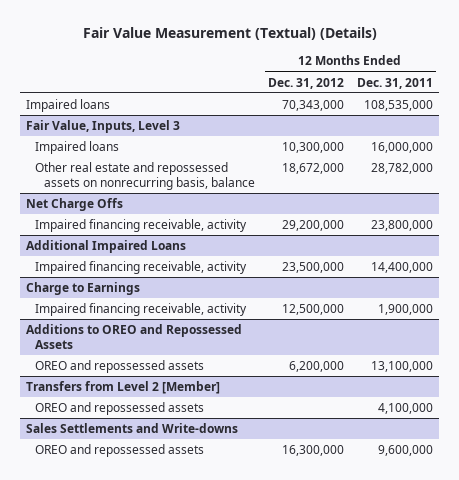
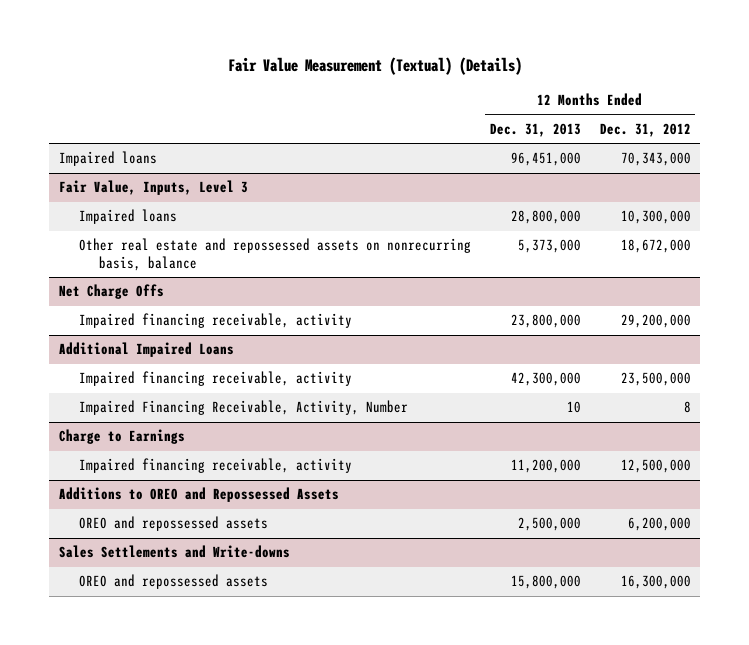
[356,77,433,89] Dec. 31, 2011 -> none
none -> [489,122,581,137] Dec. 31, 2013
none -> [78,400,408,416] Impaired Financing Receivable, Activity, Number
[26,380,221,394] Transfers from Level 2 [Member] -> none
[35,401,205,415] OREO and repossessed assets -> none

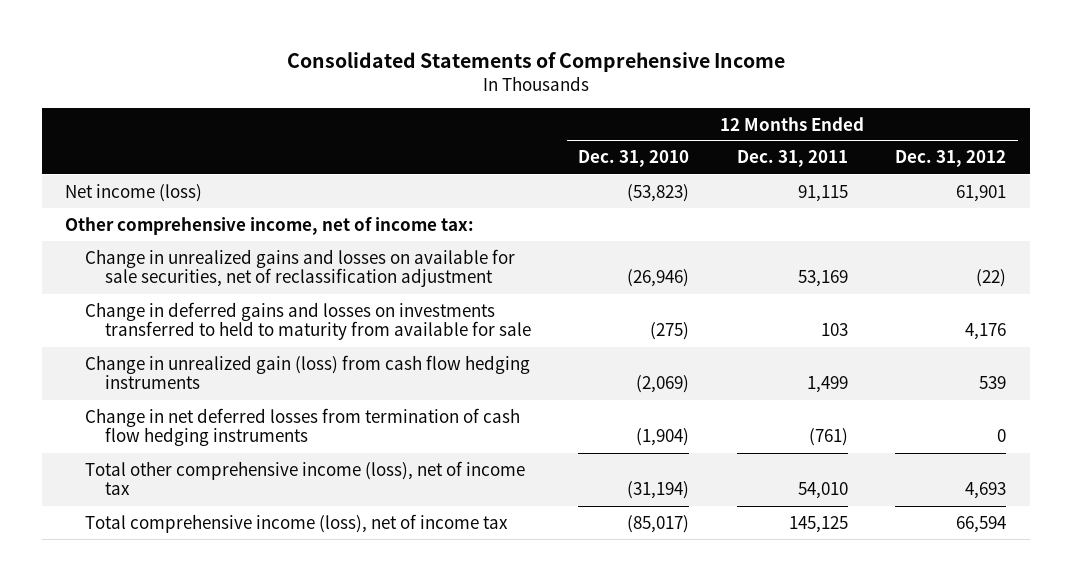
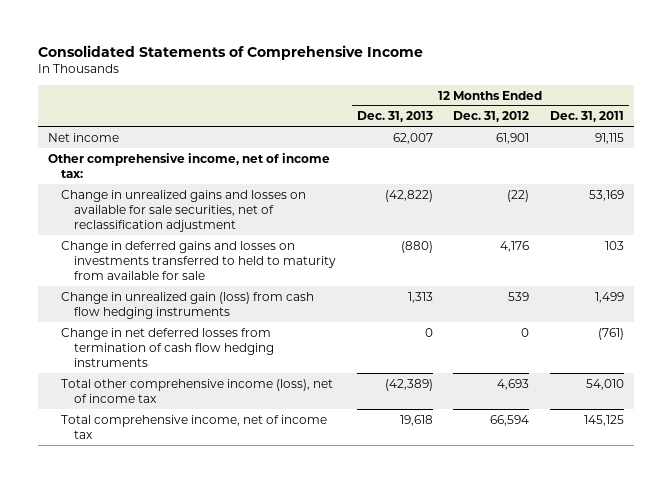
[578,150,690,168] Dec. 31, 2010 -> none
none -> [356,111,433,123] Dec. 31, 2013
[65,183,203,202] Net income (loss) -> [48,132,120,142] Net income
[85,513,509,533] Total comprehensive income (loss), net of income tax -> [61,414,328,439] Total comprehensive income, net of income tax

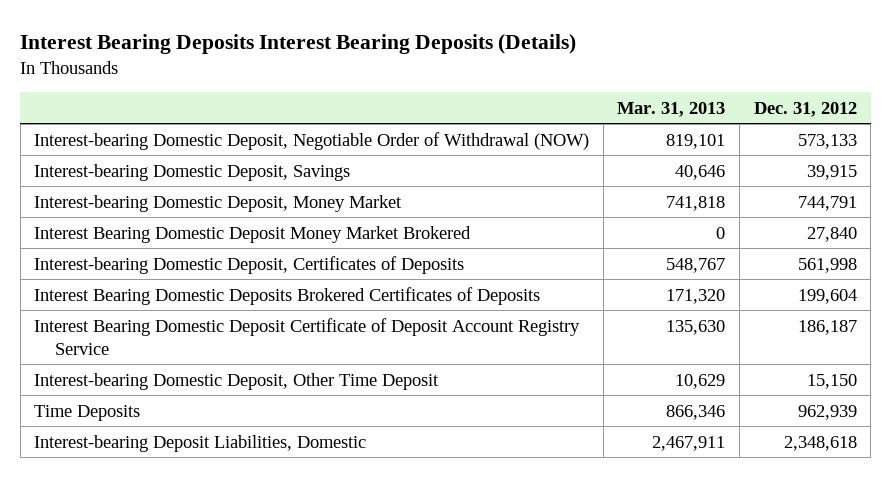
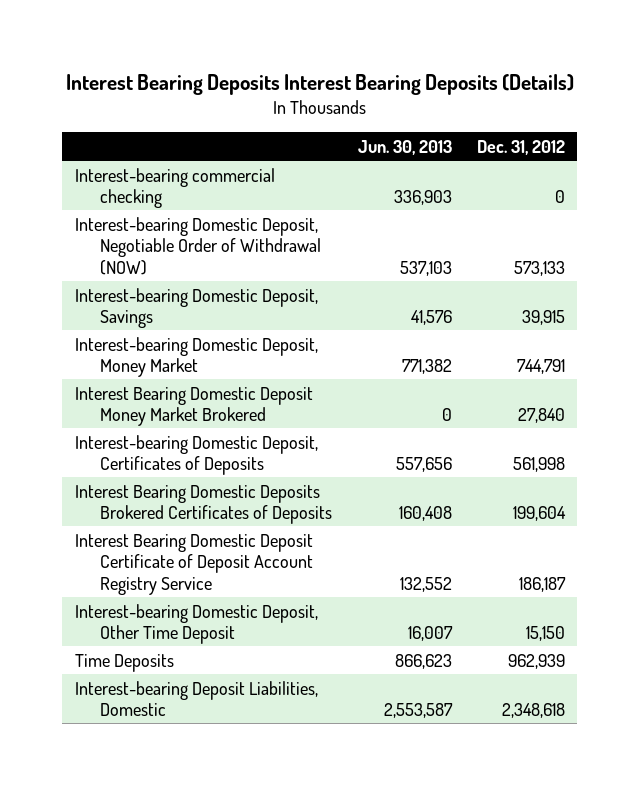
[617,101,726,117] Mar. 31, 2013 -> none
none -> [357,139,452,155] Jun. 30, 2013
none -> [74,167,275,209] Interest-bearing commercial checking

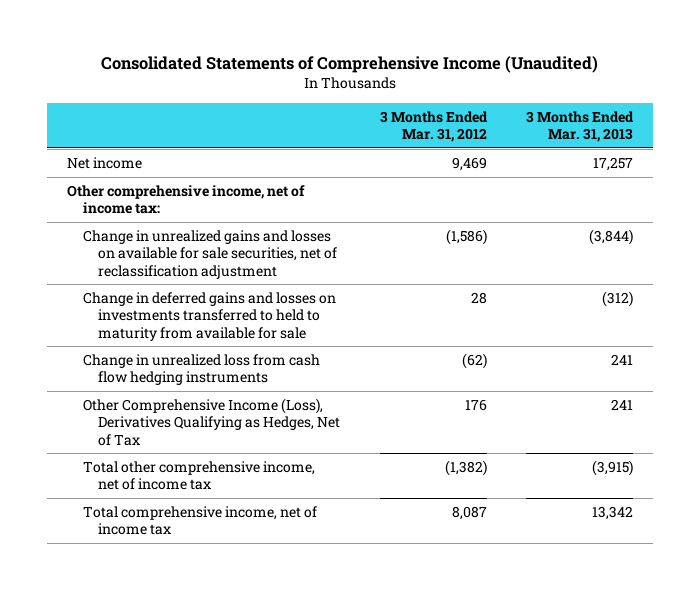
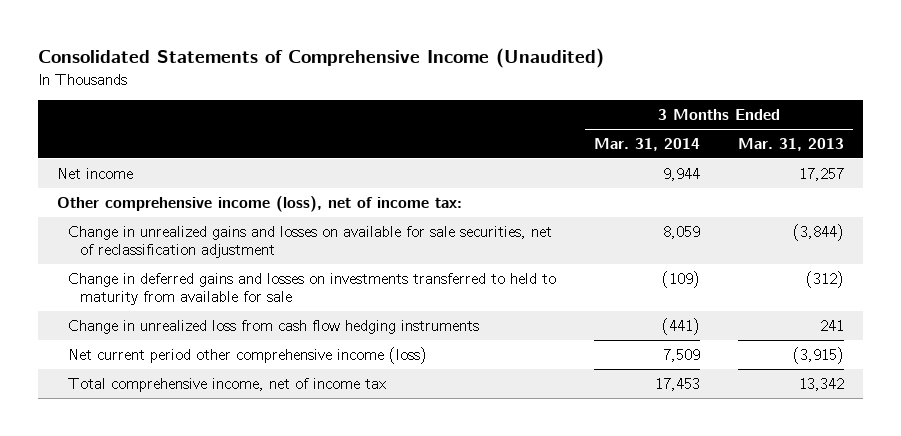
[379,110,488,142] 3 Months Ended Mar. 31, 2012 -> none
none -> [594,138,701,152] Mar. 31, 2014
[66,185,305,215] Other comprehensive income, net of income tax: -> [57,195,463,212] Other comprehensive income (loss), net of income tax:
[82,398,341,446] Other Comprehensive Income (Loss), Derivatives Qualifying as Hedges, Net of Tax -> none
[82,461,315,491] Total other comprehensive income, net of income tax -> [68,346,428,364] Net current period other comprehensive income (loss)

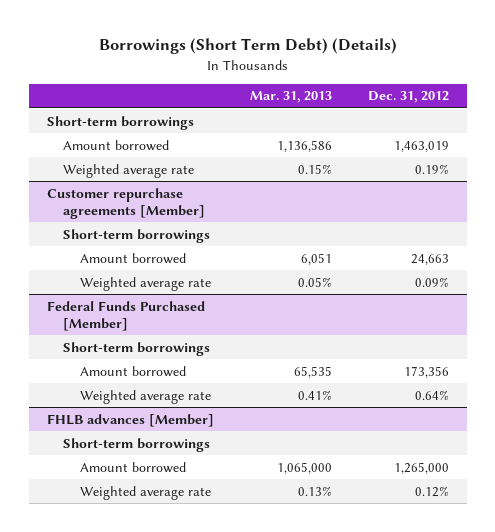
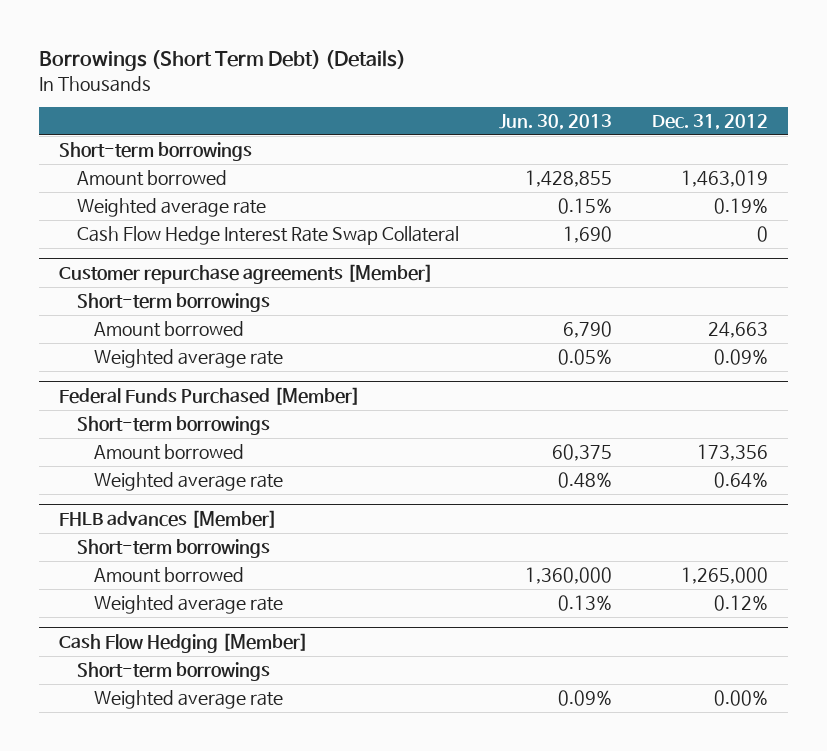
[249,91,332,104] Mar. 31, 2013 -> none
none -> [498,114,612,131] Jun. 30, 2013
none -> [76,226,459,246] Cash Flow Hedge Interest Rate Swap Collateral
none -> [59,633,309,654] Cash Flow Hedging [Member]
none -> [76,662,270,682] Short-term borrowings
none -> [93,690,283,710] Weighted average rate

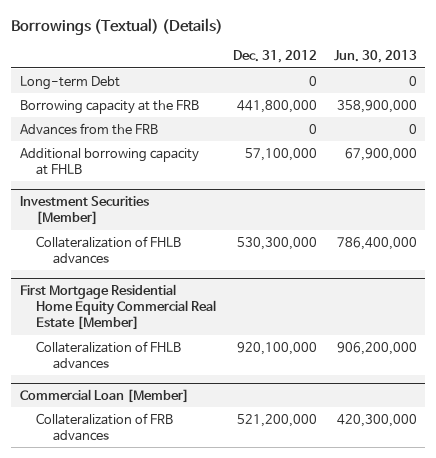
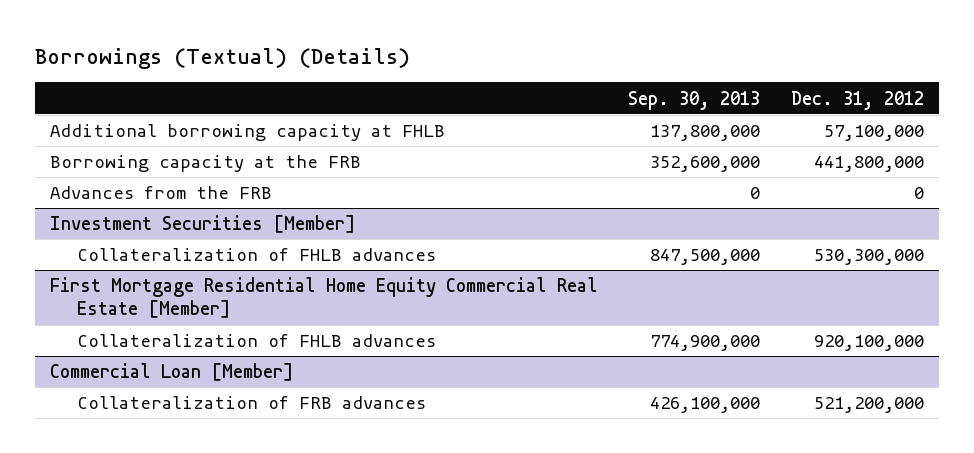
[333,50,417,64] Jun. 30, 2013 -> none
none -> [628,90,761,110] Sep. 30, 2013
[19,75,120,90] Long-term Debt -> none
[19,147,199,175] Additional borrowing capacity at FHLB -> [50,124,446,142] Additional borrowing capacity at FHLB

